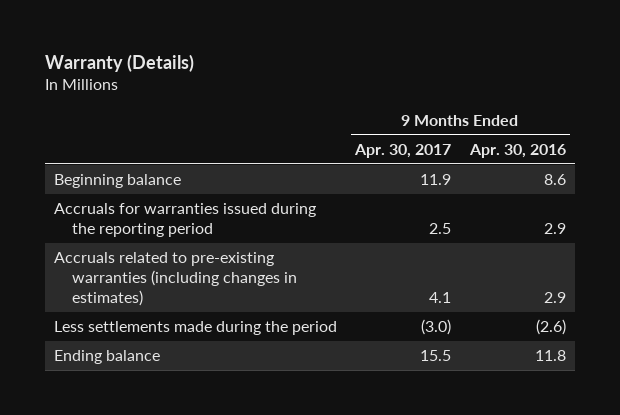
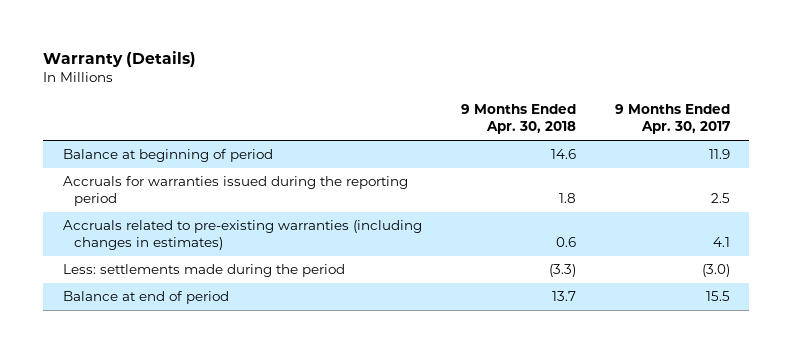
[468,143,566,158] Apr. 30, 2016 -> none
none -> [460,104,576,135] 9 Months Ended Apr. 30, 2018
[54,174,182,189] Beginning balance -> [62,149,273,163] Balance at beginning of period
[54,321,338,336] Less settlements made during the period -> [62,264,345,278] Less: settlements made during the period
[54,350,161,365] Ending balance -> [62,291,229,305] Balance at end of period

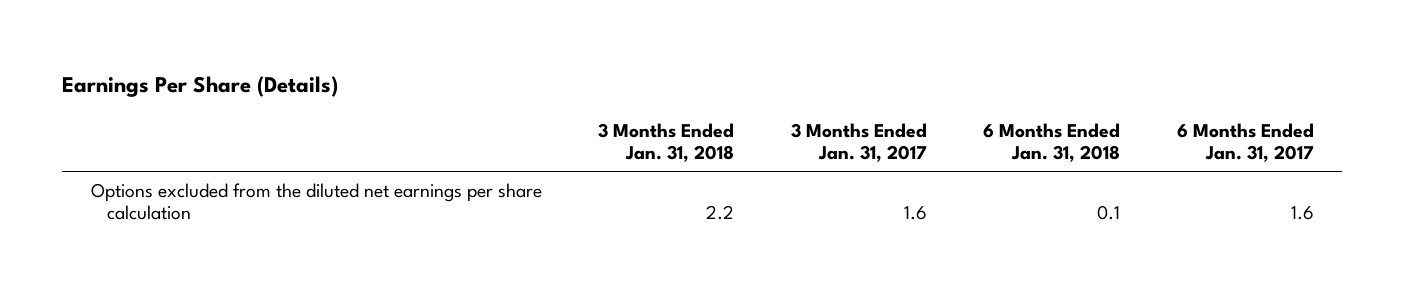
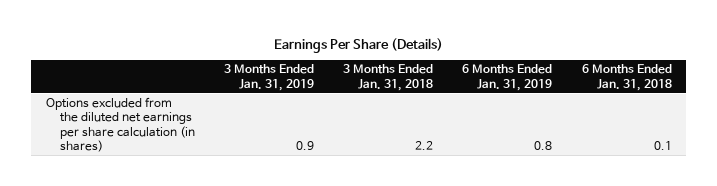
[790,122,927,163] 3 Months Ended Jan. 31, 2017 -> none
[1176,122,1314,163] 6 Months Ended Jan. 31, 2017 -> none
none -> [224,64,315,91] 3 Months Ended Jan. 31, 2019
none -> [462,64,553,91] 6 Months Ended Jan. 31, 2019
[90,183,542,221] Options excluded from the diluted net earnings per share calculation -> [45,97,195,152] Options excluded from the diluted net earnings per share calculation (in shares)

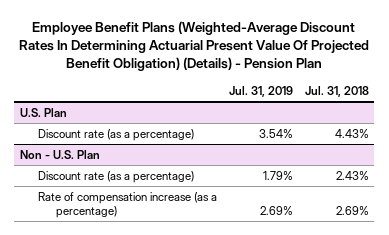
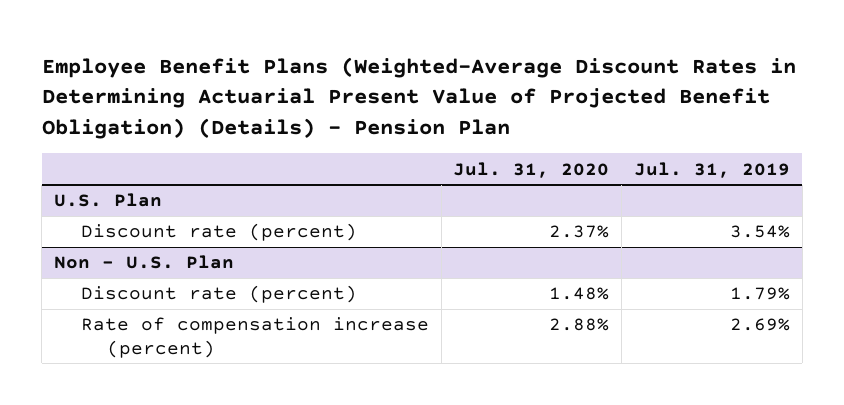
[19,21,370,72] Employee Benefit Plans (Weighted-Average Discount Rates In Determining Actuarial Present Value Of Projected Benefit Obligation) (Details) - Pension Plan -> [41,56,796,139] Employee Benefit Plans (Weighted-Average Discount Rates in Determining Actuarial Present Value of Projected Benefit Obligation) (Details) - Pension Plan
[304,85,369,97] Jul. 31, 2018 -> none
none -> [453,161,610,178] Jul. 31, 2020
[37,128,194,141] Discount rate (as a percentage) -> [80,223,357,242] Discount rate (percent)
[37,170,194,183] Discount rate (as a percentage) -> [80,285,357,304] Discount rate (percent)
[37,191,217,218] Rate of compensation increase (as a percentage) -> [80,317,429,358] Rate of compensation increase (percent)

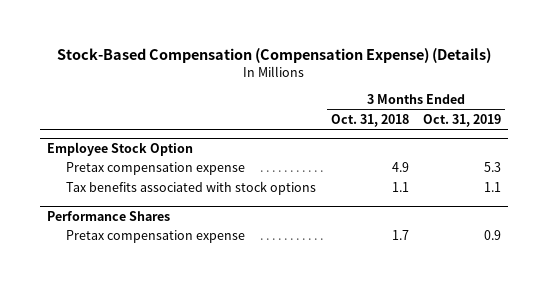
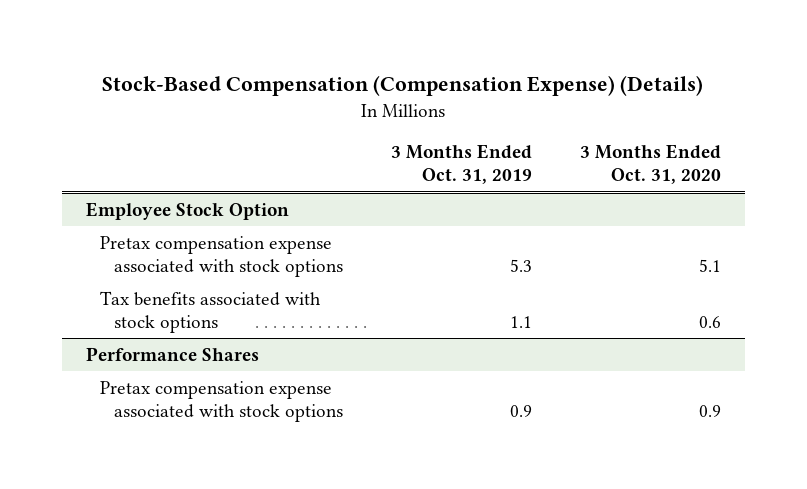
[330,113,409,127] Oct. 31, 2018 -> none
none -> [579,144,721,185] 3 Months Ended Oct. 31, 2020
[66,162,246,176] Pretax compensation expense -> [99,235,343,277] Pretax compensation expense associated with stock options
[66,230,246,244] Pretax compensation expense -> [99,380,343,422] Pretax compensation expense associated with stock options

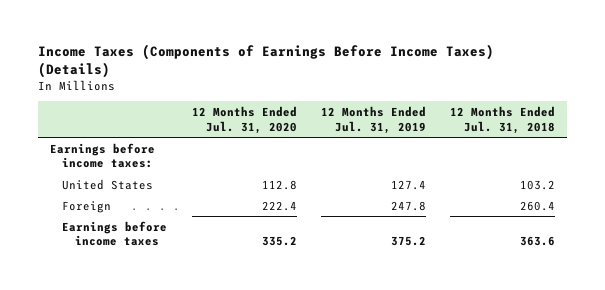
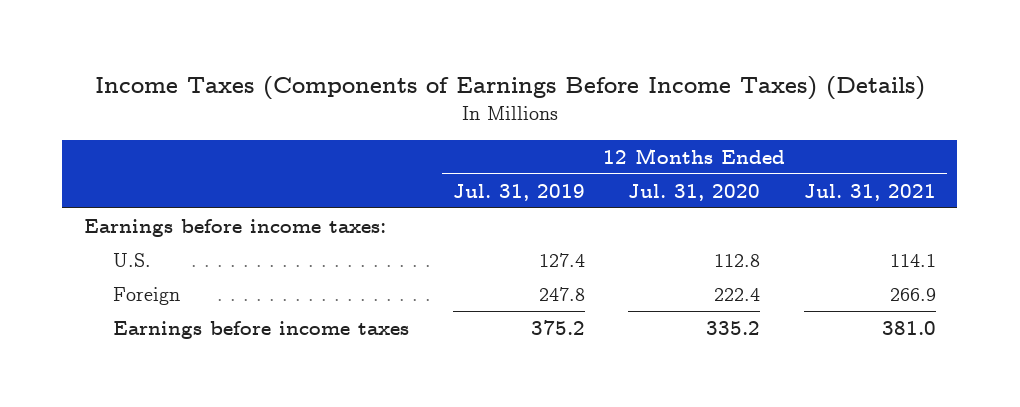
[449,105,555,134] 12 Months Ended Jul. 31, 2018 -> none
none -> [803,183,936,201] Jul. 31, 2021
[62,178,154,190] United States -> [113,252,152,267] U.S.

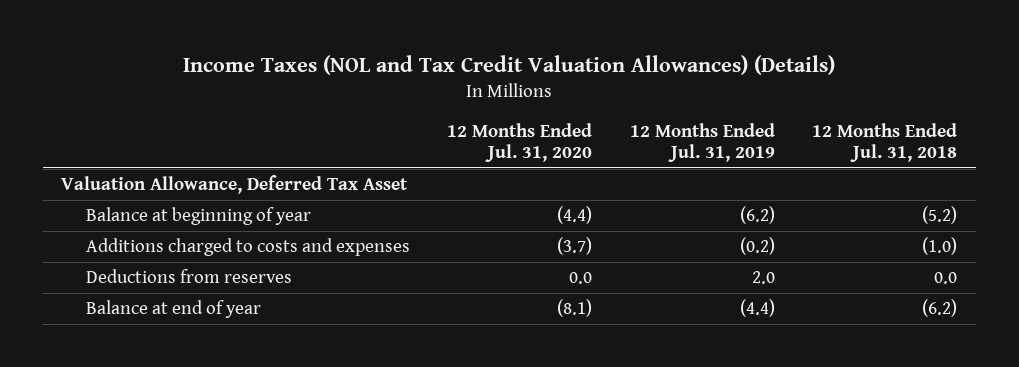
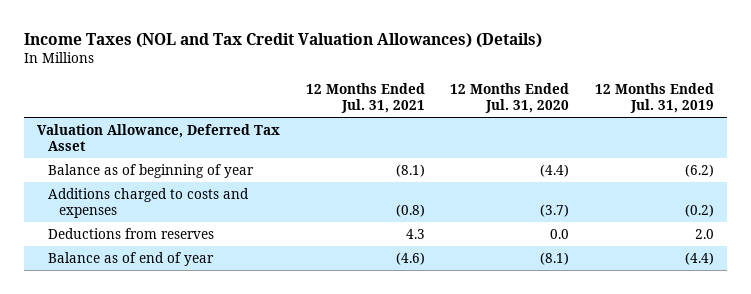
[812,122,958,163] 12 Months Ended Jul. 31, 2018 -> none
none -> [305,82,425,114] 12 Months Ended Jul. 31, 2021
[85,207,311,226] Balance at beginning of year -> [47,163,254,178] Balance as of beginning of year
[85,300,261,319] Balance at end of year -> [47,251,214,266] Balance as of end of year

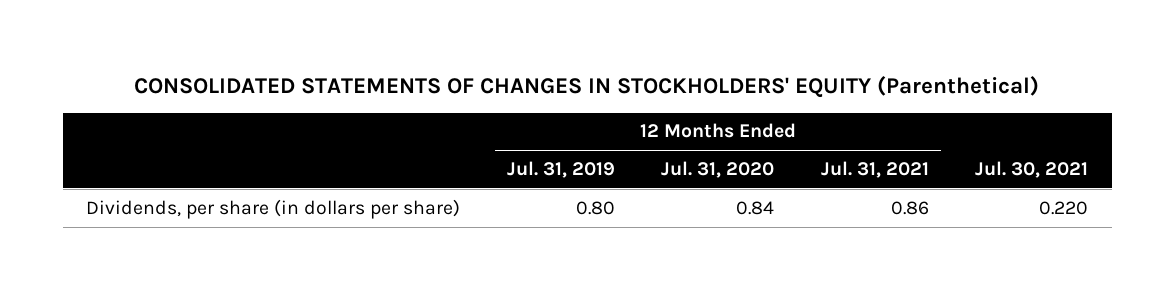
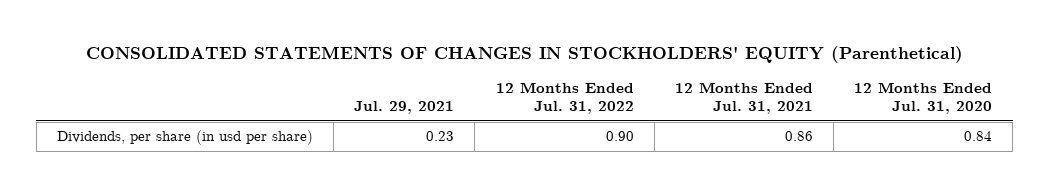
[506,161,615,179] Jul. 31, 2019 -> none
[975,161,1089,179] Jul. 30, 2021 -> none
none -> [354,101,455,115] Jul. 29, 2021
none -> [495,81,634,115] 12 Months Ended Jul. 31, 2022
[86,198,461,219] Dividends, per share (in dollars per share) -> [56,130,313,146] Dividends, per share (in usd per share)

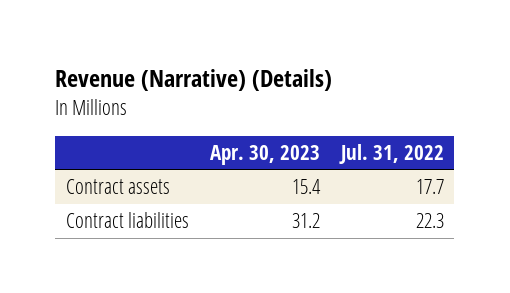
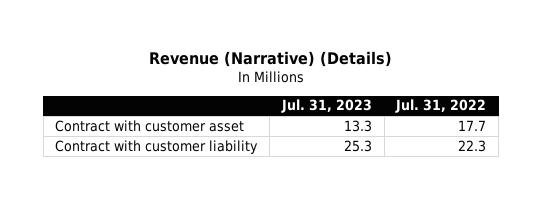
[209,144,320,165] Apr. 30, 2023 -> none
none -> [280,99,372,114] Jul. 31, 2023
[65,179,170,195] Contract assets -> [55,119,245,132] Contract with customer asset
[65,212,189,229] Contract liabilities -> [55,139,259,154] Contract with customer liability

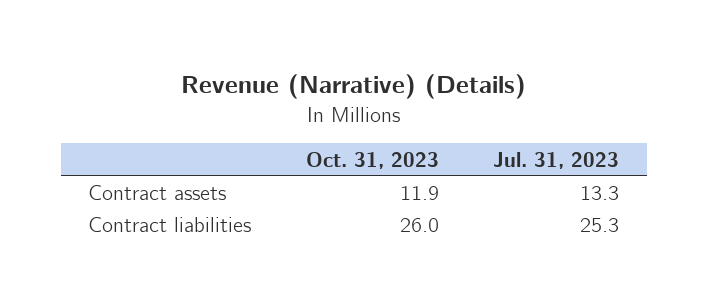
[395,99,487,114] Jul. 31, 2022 -> none
none -> [305,151,439,169] Oct. 31, 2023
[55,119,245,132] Contract with customer asset -> [87,185,226,201] Contract assets
[55,139,259,154] Contract with customer liability -> [87,217,251,233] Contract liabilities

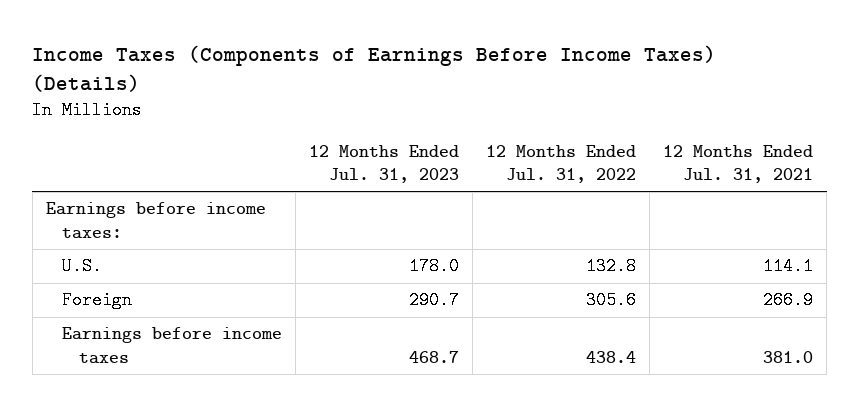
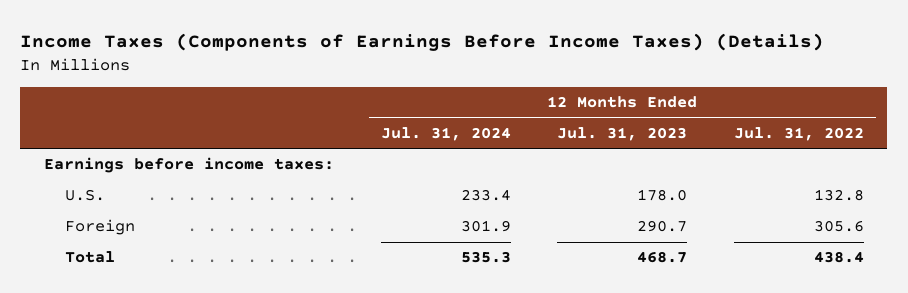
[663,144,814,184] 12 Months Ended Jul. 31, 2021 -> none
none -> [380,126,511,141] Jul. 31, 2024
[62,327,283,364] Earnings before income taxes -> [65,251,116,264] Total

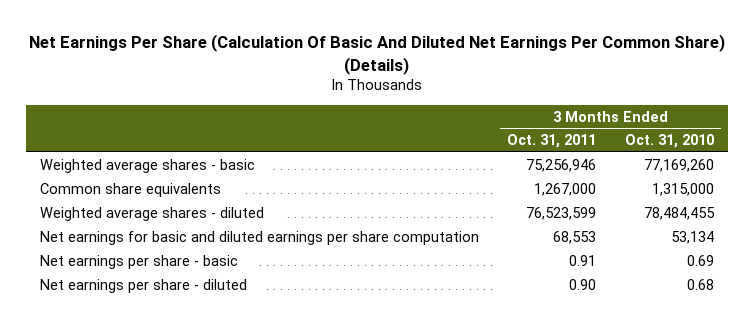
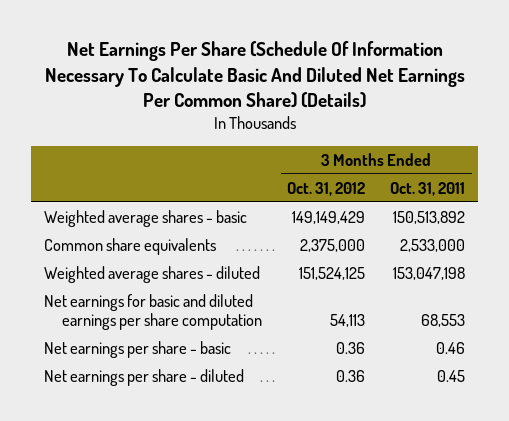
[28,34,725,75] Net Earnings Per Share (Calculation Of Basic And Diluted Net Earnings Per Common Share) (Details) -> [44,41,465,109] Net Earnings Per Share (Schedule Of Information Necessary To Calculate Basic And Diluted Net Earnings Per Common Share) (Details)
[625,134,715,149] Oct. 31, 2010 -> none
none -> [287,181,366,196] Oct. 31, 2012
[526,158,597,172] 75,256,946 -> [393,211,466,225] 150,513,892
[534,182,597,196] 1,267,000 -> [400,239,466,253] 2,533,000
[526,206,597,220] 76,523,599 -> [393,267,466,281] 153,047,198
[569,254,597,266] 0.91 -> [436,342,466,355] 0.46
[569,278,597,290] 0.90 -> [437,370,466,383] 0.45

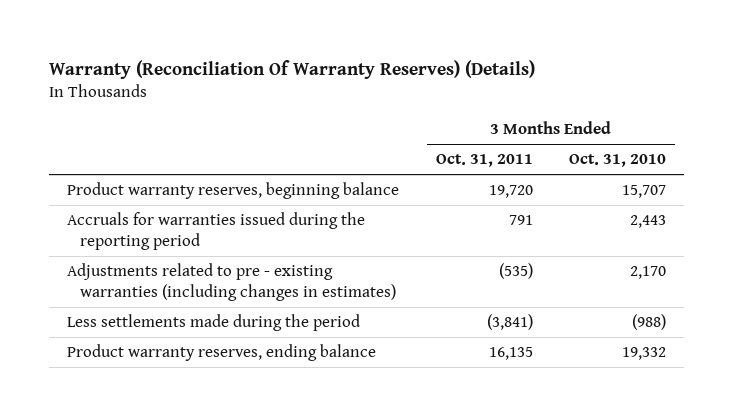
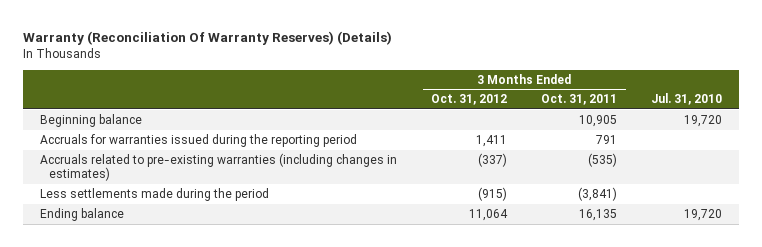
[569,154,667,168] Oct. 31, 2010 -> none
none -> [431,94,508,106] Oct. 31, 2012
none -> [651,93,723,106] Jul. 31, 2010
[67,182,400,200] Product warranty reserves, beginning balance -> [40,113,143,127] Beginning balance
[488,185,533,199] 19,720 -> [579,114,618,127] 10,905
[67,263,396,301] Adjustments related to pre - existing warranties (including changes in estimates) -> [40,152,398,182] Accruals related to pre-existing warranties (including changes in estimates)
[67,344,377,362] Product warranty reserves, ending balance -> [40,207,125,221] Ending balance

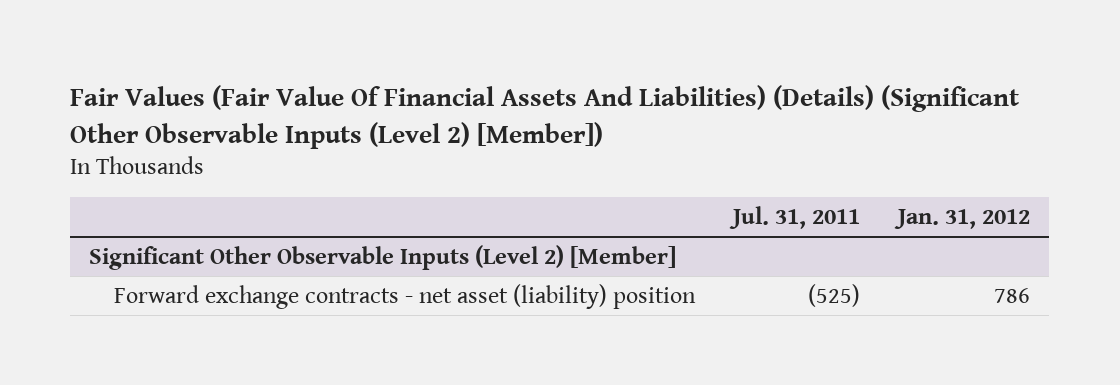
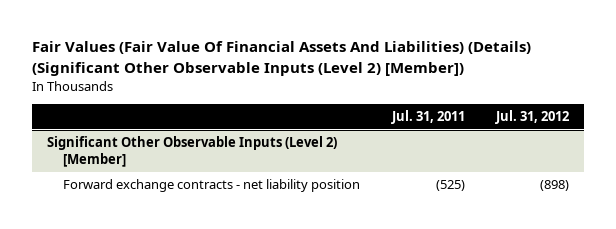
[894,209,1031,230] Jan. 31, 2012 -> none
none -> [494,110,569,125] Jul. 31, 2012
[114,283,697,309] Forward exchange contracts - net asset (liability) position -> [63,179,361,193] Forward exchange contracts - net liability position

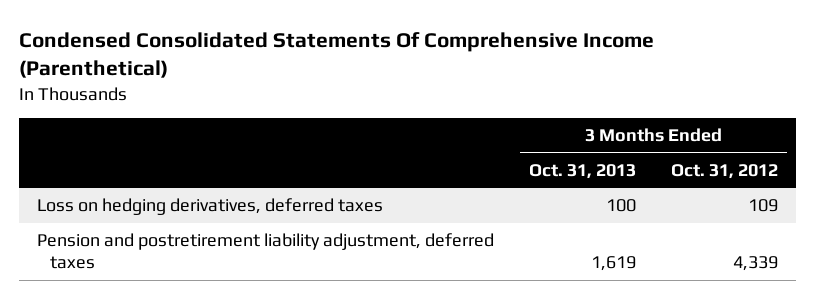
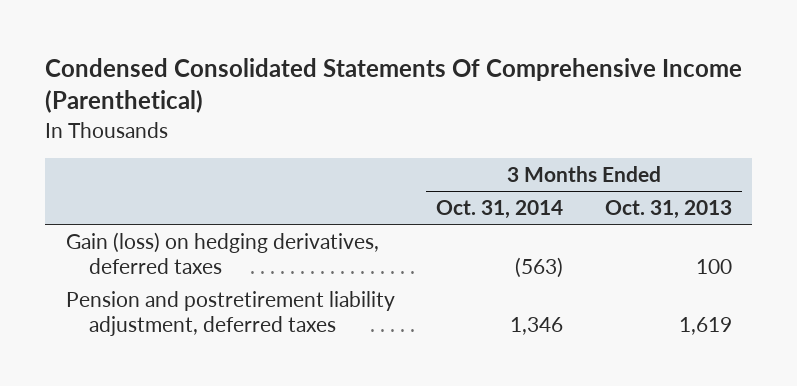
[671,164,779,180] Oct. 31, 2012 -> none
none -> [436,200,564,220] Oct. 31, 2014
[36,198,383,216] Loss on hedging derivatives, deferred taxes -> [65,231,379,274] Gain (loss) on hedging derivatives, deferred taxes

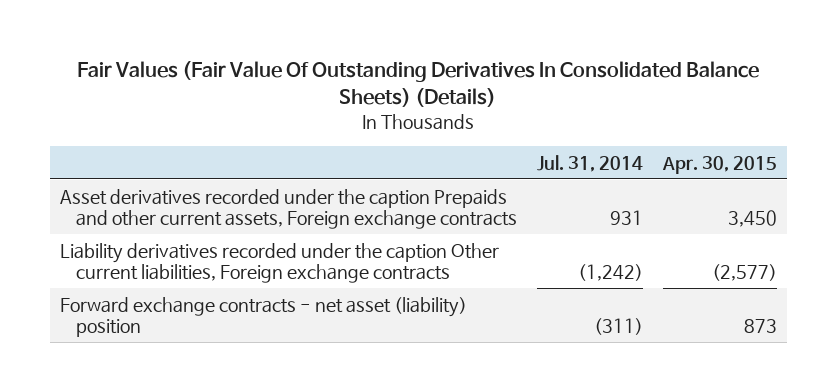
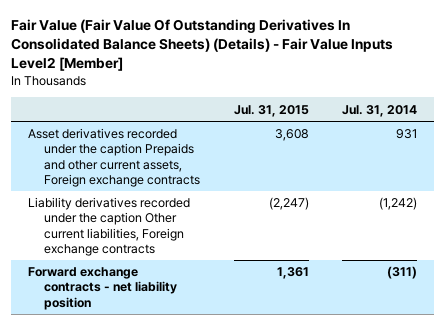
[77,61,760,108] Fair Values (Fair Value Of Outstanding Derivatives In Consolidated Balance Sheets) (Details) -> [10,18,393,72] Fair Value (Fair Value Of Outstanding Derivatives In Consolidated Balance Sheets) (Details) - Fair Value Inputs Level2 [Member]
[662,155,778,174] Apr. 30, 2015 -> none
none -> [233,104,309,117] Jul. 31, 2015
[59,296,467,337] Forward exchange contracts - net asset (liability) position -> [27,267,177,310] Forward exchange contracts - net liability position

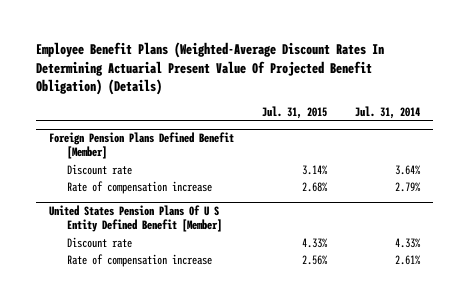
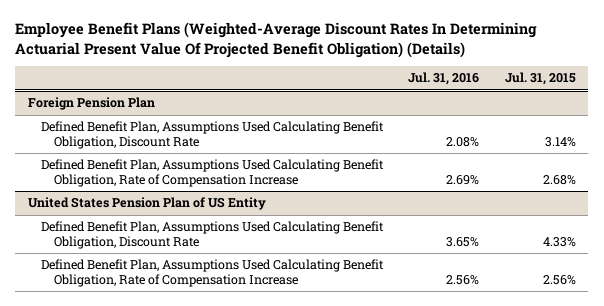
[354,106,420,120] Jul. 31, 2014 -> none
none -> [408,72,480,86] Jul. 31, 2016
[49,131,235,160] Foreign Pension Plans Defined Benefit [Member] -> [27,97,155,111] Foreign Pension Plan
[67,163,133,175] Discount rate -> [40,121,384,149] Defined Benefit Plan, Assumptions Used Calculating Benefit Obligation, Discount Rate
[67,180,213,194] Rate of compensation increase -> [40,159,384,187] Defined Benefit Plan, Assumptions Used Calculating Benefit Obligation, Rate of Compensation Increase
[49,204,223,233] United States Pension Plans Of U S Entity Defined Benefit [Member] -> [27,197,266,211] United States Pension Plan of US Entity
[67,236,133,248] Discount rate -> [40,221,384,249] Defined Benefit Plan, Assumptions Used Calculating Benefit Obligation, Discount Rate
[67,253,213,267] Rate of compensation increase -> [40,259,384,287] Defined Benefit Plan, Assumptions Used Calculating Benefit Obligation, Rate of Compensation Increase

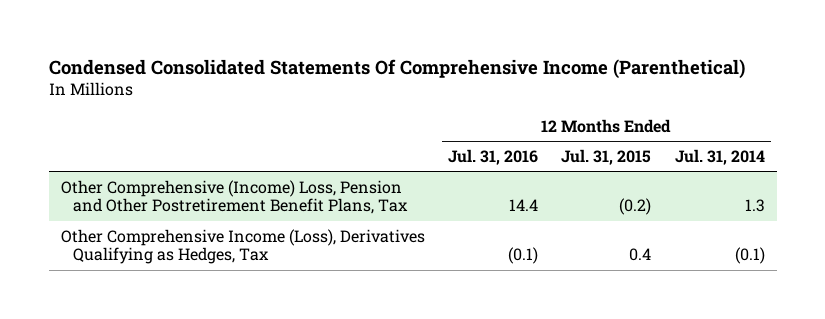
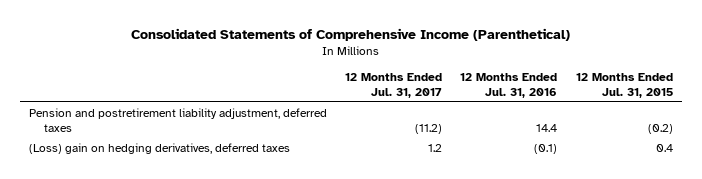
[48,58,745,79] Condensed Consolidated Statements Of Comprehensive Income (Parenthetical) -> [130,27,570,41] Consolidated Statements of Comprehensive Income (Parenthetical)
[674,148,765,165] Jul. 31, 2014 -> none
none -> [345,73,443,98] 12 Months Ended Jul. 31, 2017
[60,179,408,215] Other Comprehensive (Income) Loss, Pension and Other Postretirement Benefit Plans, Tax -> [29,108,328,133] Pension and postretirement liability adjustment, deferred taxes
[60,228,425,265] Other Comprehensive Income (Loss), Derivatives Qualifying as Hedges, Tax -> [29,143,291,155] (Loss) gain on hedging derivatives, deferred taxes

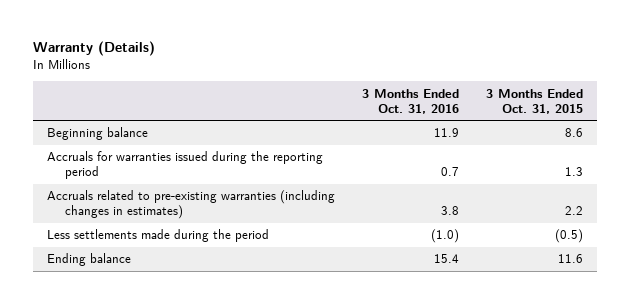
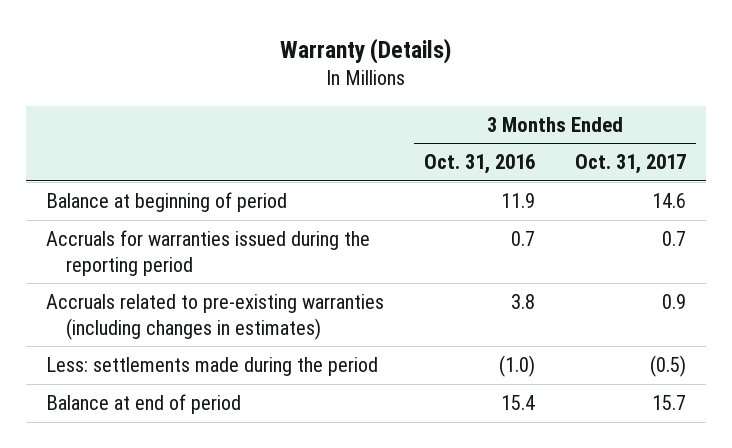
[486,88,584,114] 3 Months Ended Oct. 31, 2015 -> none
none -> [574,154,686,175] Oct. 31, 2017
[46,127,148,141] Beginning balance -> [46,191,288,212] Balance at beginning of period
[46,229,269,243] Less settlements made during the period -> [46,356,379,376] Less: settlements made during the period
[46,253,131,267] Ending balance -> [46,393,242,414] Balance at end of period

